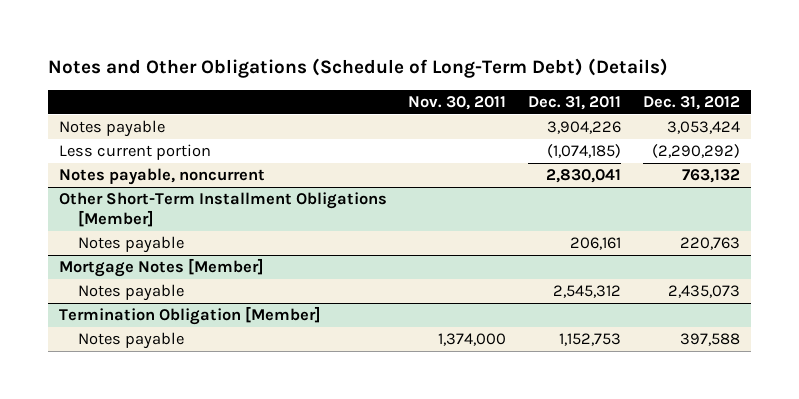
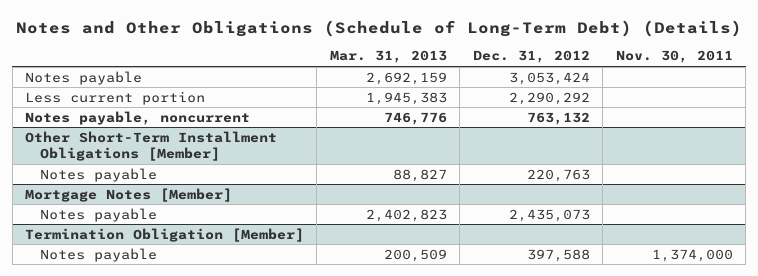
[528,95,622,110] Dec. 31, 2011 -> none
none -> [329,50,447,64] Mar. 31, 2013
[652,144,741,159] (2,290,292) -> [508,91,590,105] 2,290,292

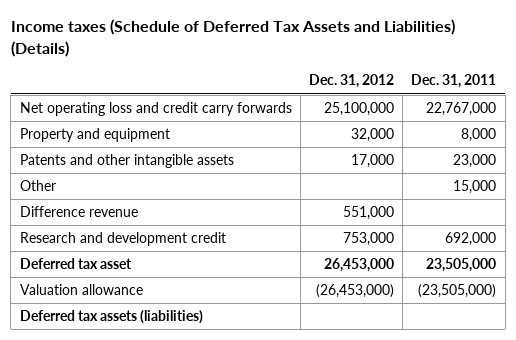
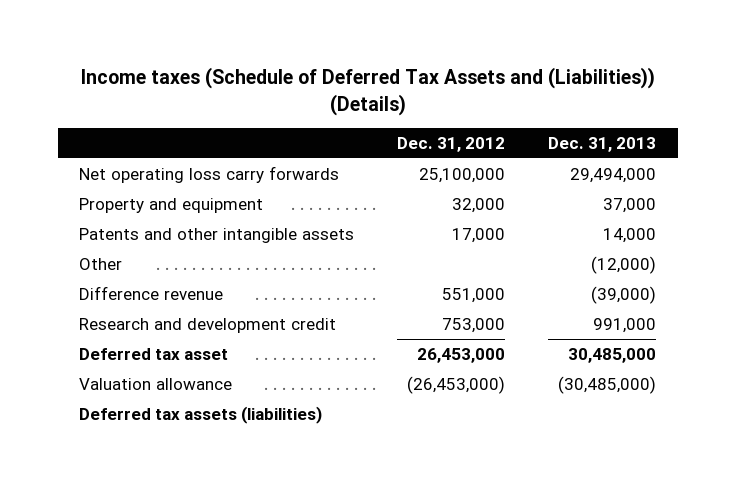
[10,19,455,57] Income taxes (Schedule of Deferred Tax Assets and Liabilities) (Details) -> [80,67,655,116] Income taxes (Schedule of Deferred Tax Assets and (Liabilities)) (Details)
[411,74,497,89] Dec. 31, 2011 -> none
none -> [548,136,657,152] Dec. 31, 2013
[19,102,292,117] Net operating loss and credit carry forwards -> [79,166,340,184] Net operating loss carry forwards

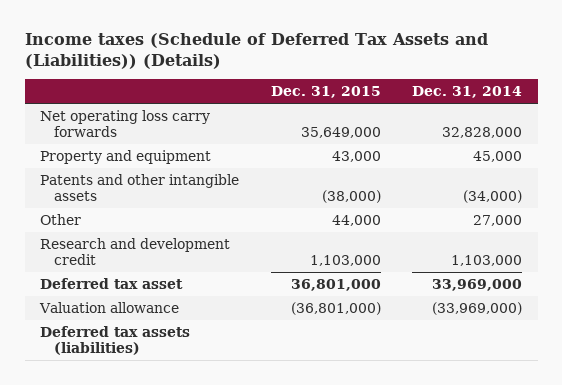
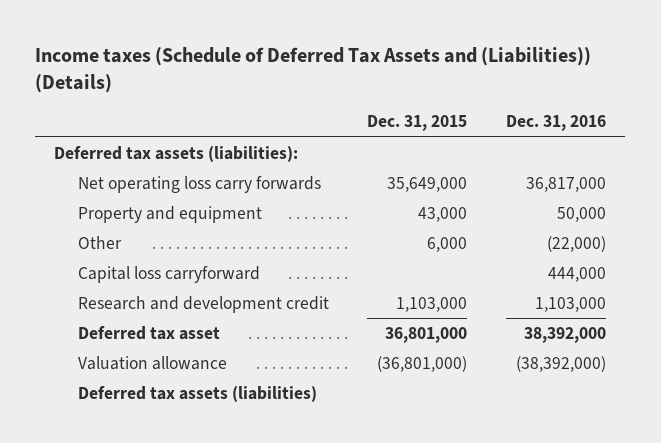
[412,86,523,99] Dec. 31, 2014 -> none
none -> [506,115,607,132] Dec. 31, 2016
none -> [54,145,299,162] Deferred tax assets (liabilities):
[40,173,240,202] Patents and other intangible assets -> none
[331,214,381,226] 44,000 -> [427,236,468,252] 6,000
none -> [77,265,260,283] Capital loss carryforward

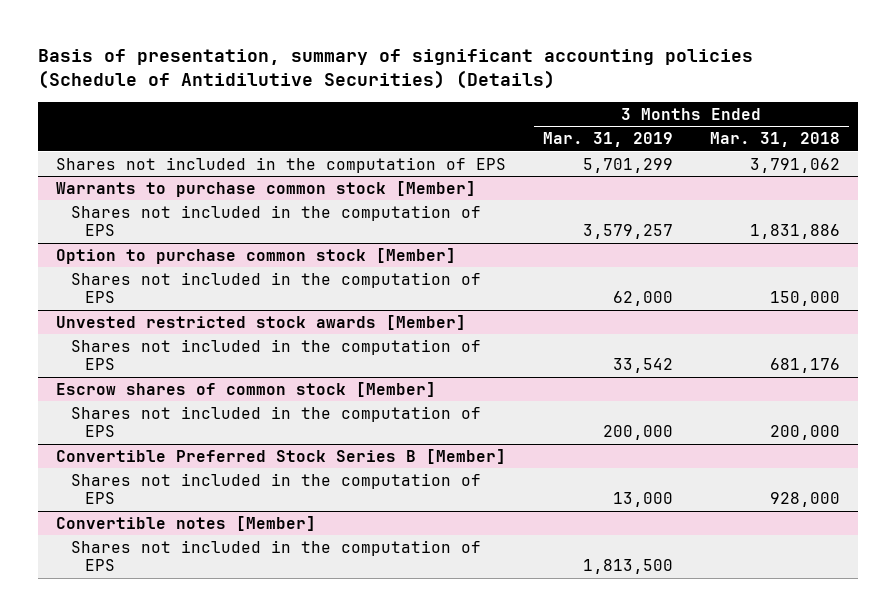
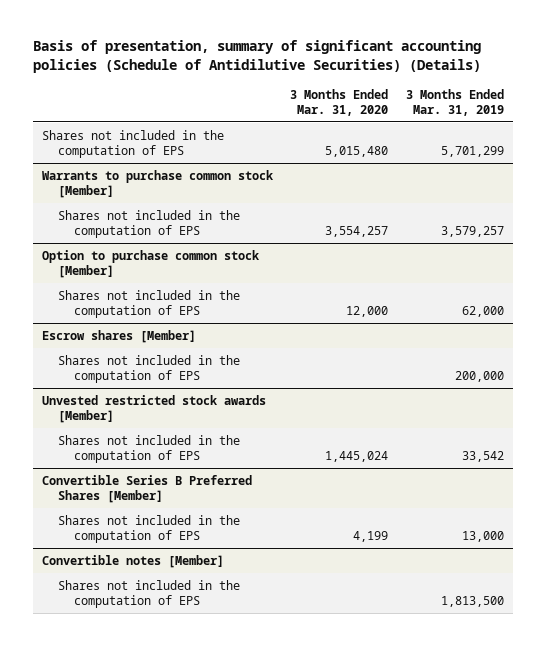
[709,132,840,148] Mar. 31, 2018 -> none
none -> [290,88,389,116] 3 Months Ended Mar. 31, 2020
none -> [41,329,196,343] Escrow shares [Member]
none -> [57,354,240,383] Shares not included in the computation of EPS
[56,381,437,397] Escrow shares of common stock [Member] -> none
[70,405,481,438] Shares not included in the computation of EPS -> none
[56,448,507,464] Convertible Preferred Stock Series B [Member] -> [41,474,252,503] Convertible Series B Preferred Shares [Member]

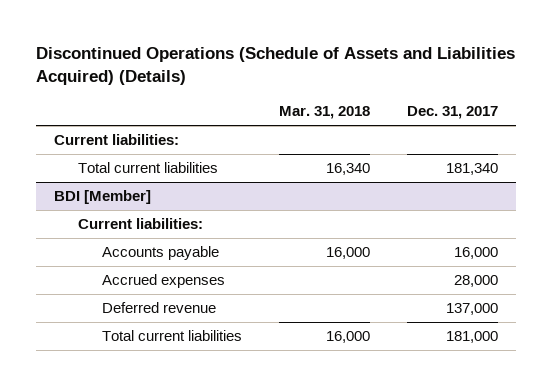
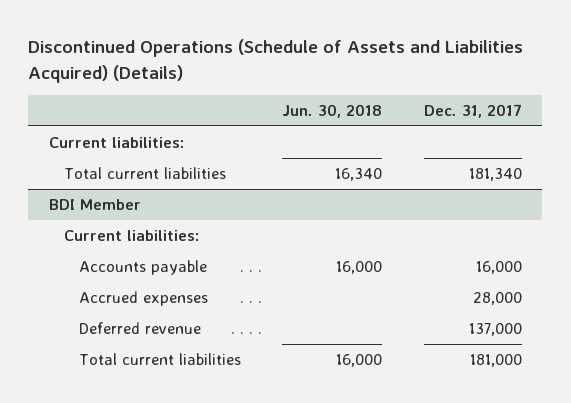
[278,106,370,120] Mar. 31, 2018 -> none
none -> [282,103,383,118] Jun. 30, 2018
[54,190,152,205] BDI [Member] -> [48,198,141,210] BDI Member

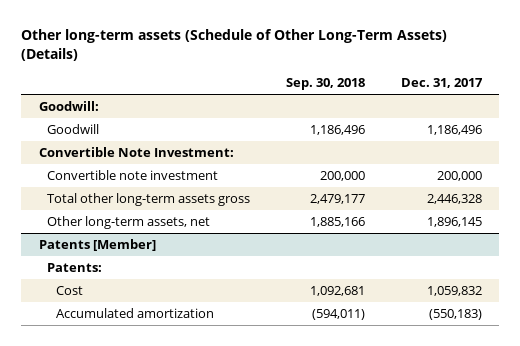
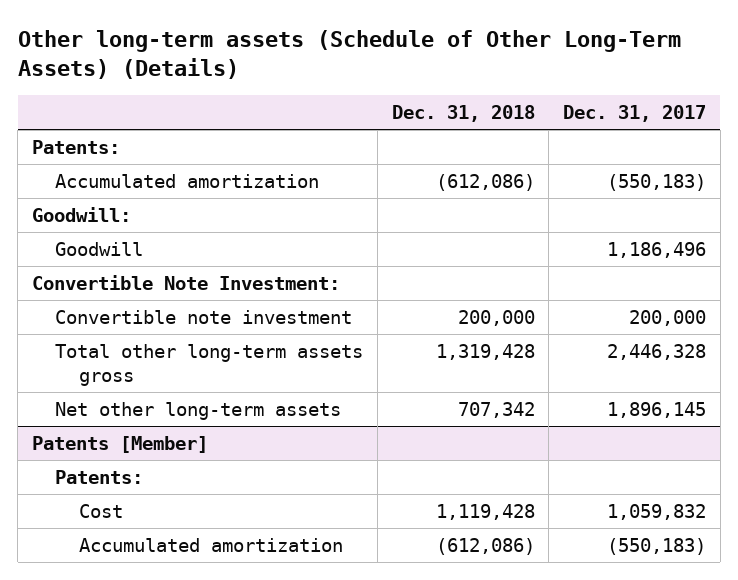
[286,78,366,91] Sep. 30, 2018 -> none
none -> [391,105,535,123] Dec. 31, 2018
none -> [31,139,120,154] Patents:
none -> [55,173,320,188] Accumulated amortization
[47,215,211,229] Other long-term assets, net -> [55,401,342,420] Net other long-term assets

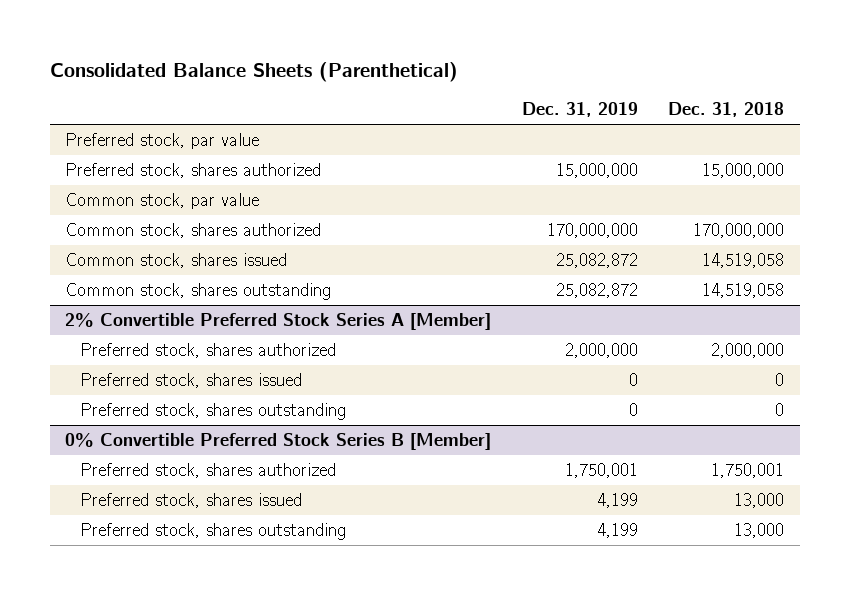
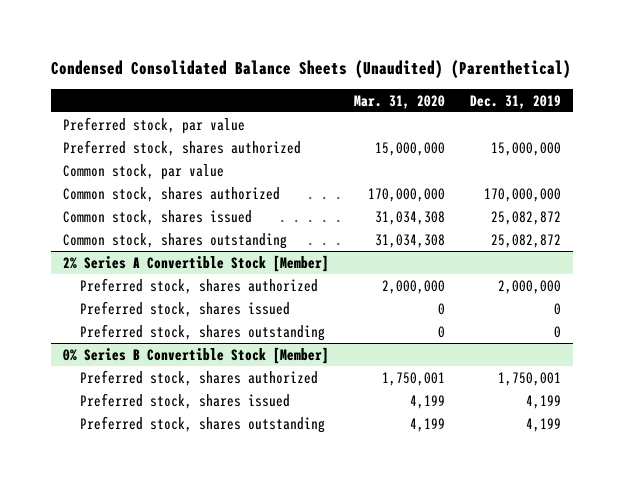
[49,61,458,82] Consolidated Balance Sheets (Parenthetical) -> [50,59,571,78] Condensed Consolidated Balance Sheets (Unaudited) (Parenthetical)
[668,102,785,118] Dec. 31, 2018 -> none
none -> [353,94,445,109] Mar. 31, 2020
[64,312,491,331] 2% Convertible Preferred Stock Series A [Member] -> [63,254,330,272] 2% Series A Convertible Stock [Member]
[64,432,491,451] 0% Convertible Preferred Stock Series B [Member] -> [63,346,330,364] 0% Series B Convertible Stock [Member]

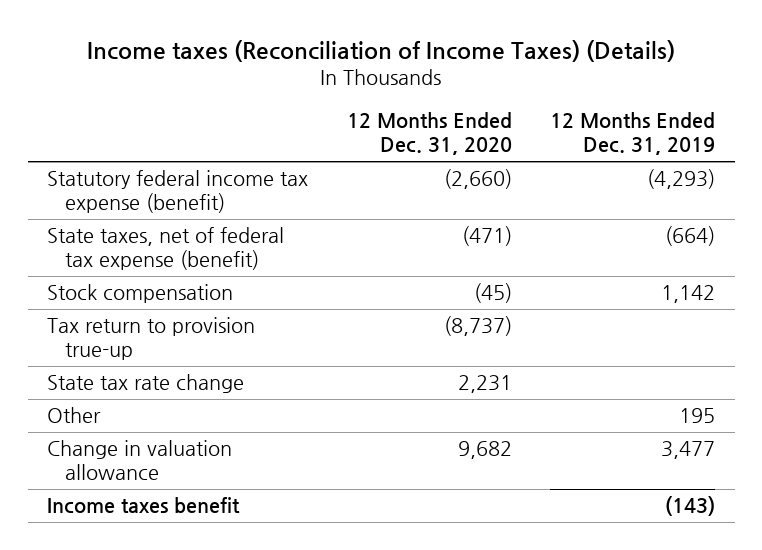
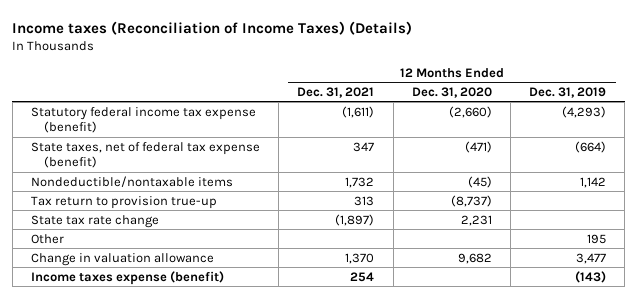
none -> [297,86,375,98] Dec. 31, 2021
[46,284,233,304] Stock compensation -> [30,175,233,187] Nondeductible/nontaxable items
[46,497,240,515] Income taxes benefit -> [30,270,224,285] Income taxes expense (benefit)

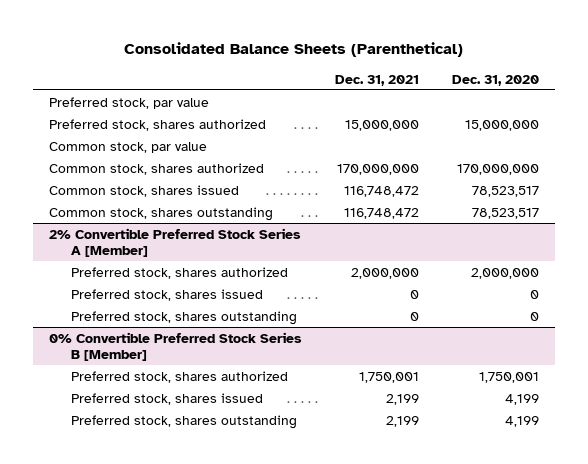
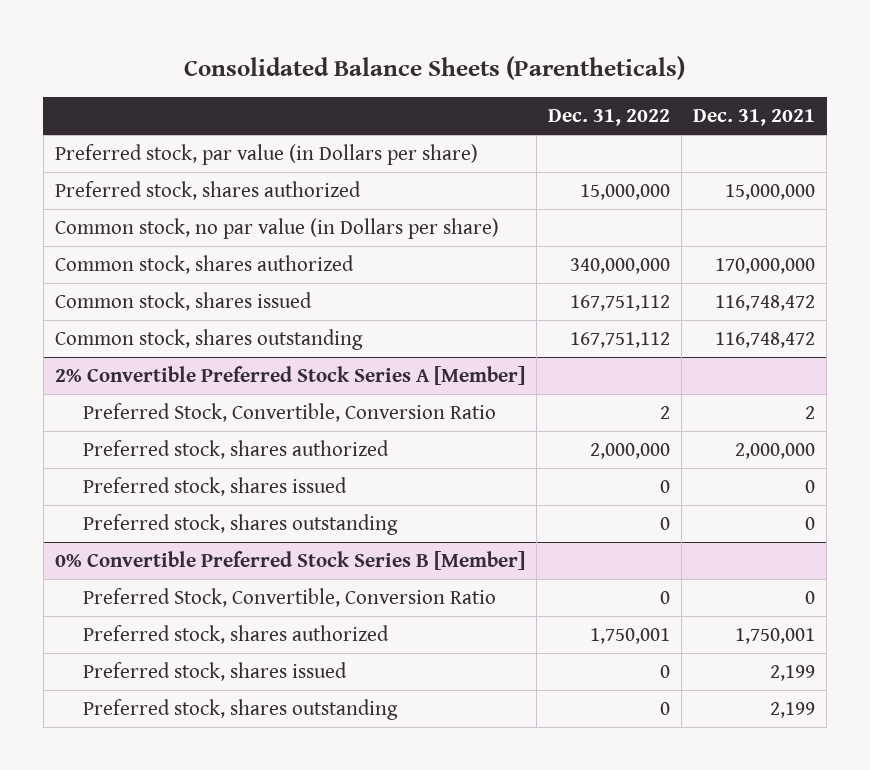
[124,42,464,58] Consolidated Balance Sheets (Parenthetical) -> [183,55,685,80] Consolidated Balance Sheets (Parentheticals)
[451,74,539,86] Dec. 31, 2020 -> none
none -> [547,109,670,127] Dec. 31, 2022
[49,96,210,109] Preferred stock, par value -> [54,144,478,166] Preferred stock, par value (in Dollars per share)
[49,141,208,153] Common stock, par value -> [54,218,499,240] Common stock, no par value (in Dollars per share)
none -> [82,403,496,423] Preferred Stock, Convertible, Conversion Ratio
none -> [82,588,496,608] Preferred Stock, Convertible, Conversion Ratio

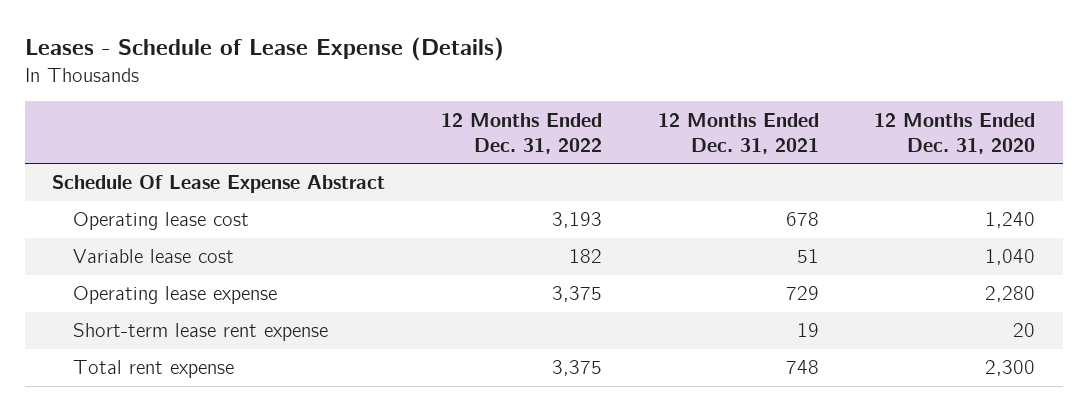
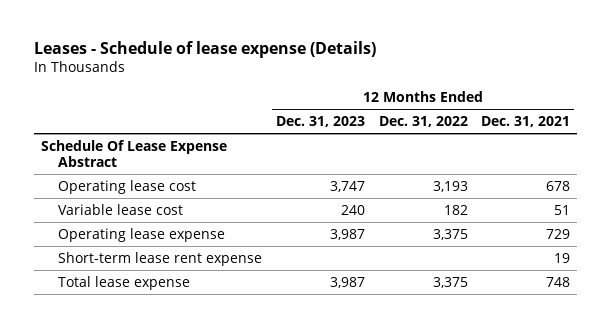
[24,37,504,62] Leases - Schedule of Lease Expense (Details) -> [33,41,376,59] Leases - Schedule of lease expense (Details)
[874,112,1036,154] 12 Months Ended Dec. 31, 2020 -> none
none -> [275,116,365,128] Dec. 31, 2023
[72,360,234,379] Total rent expense -> [58,275,191,290] Total lease expense

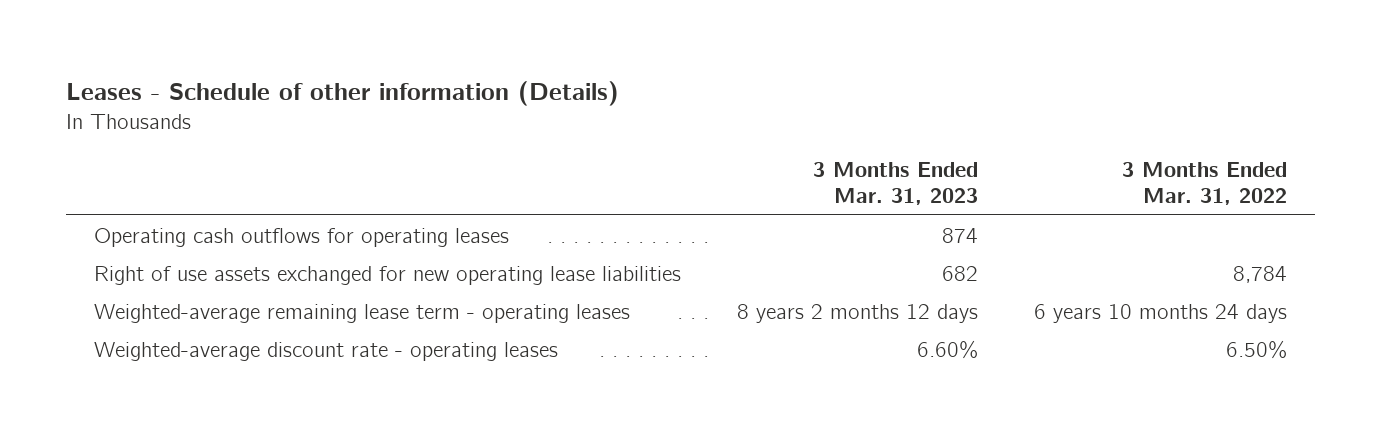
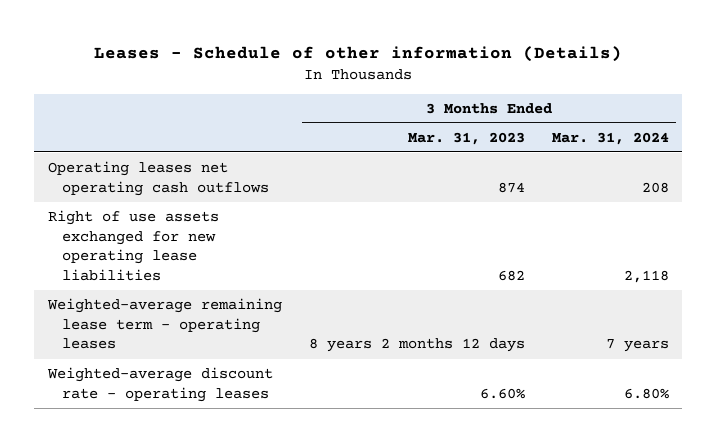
[1122,162,1288,206] 3 Months Ended Mar. 31, 2022 -> none
none -> [551,131,669,145] Mar. 31, 2024
[94,227,510,247] Operating cash outflows for operating leases -> [47,160,269,196] Operating leases net operating cash outflows

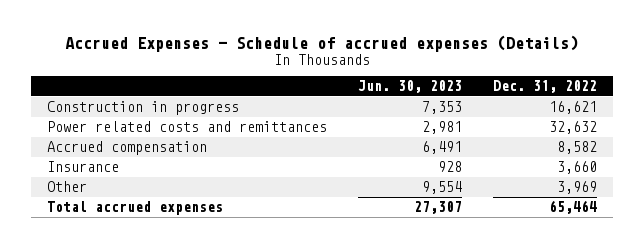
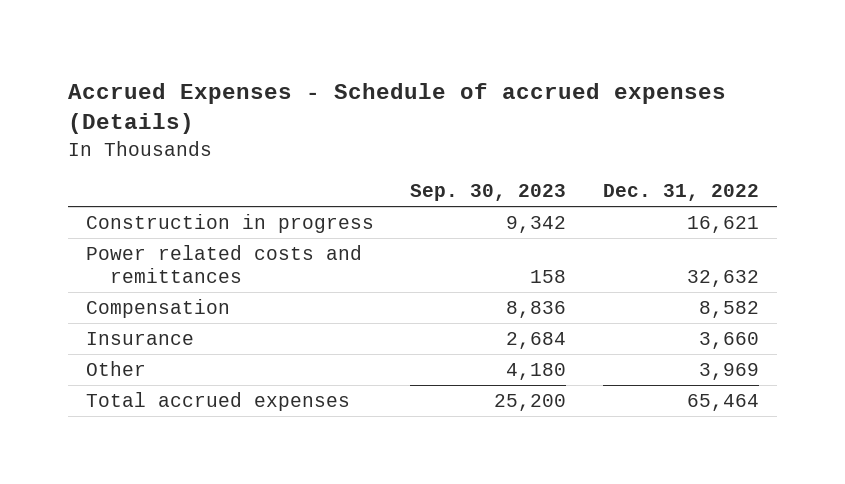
[357,80,462,94] Jun. 30, 2023 -> none
none -> [410,184,567,202] Sep. 30, 2023
[46,141,207,156] Accrued compensation -> [86,298,231,318] Compensation

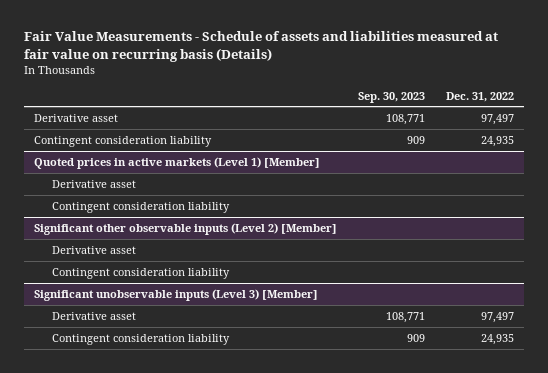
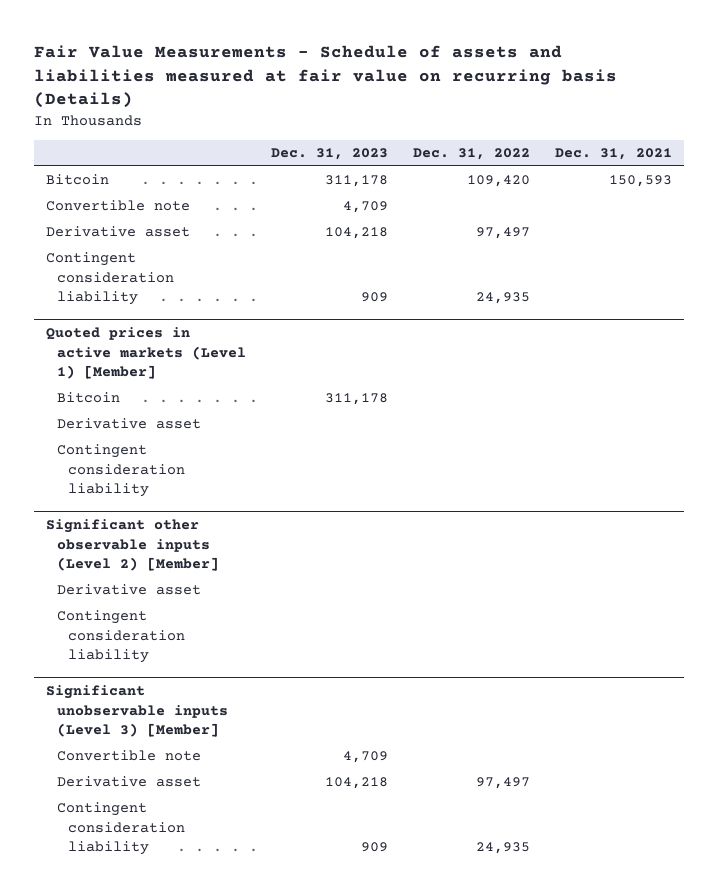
[358,91,426,103] Sep. 30, 2023 -> none
none -> [270,148,388,161] Dec. 31, 2023
none -> [554,148,672,161] Dec. 31, 2021
none -> [46,174,110,186] Bitcoin
none -> [46,200,191,212] Convertible note
none -> [57,392,121,404] Bitcoin
none -> [57,750,202,762] Convertible note

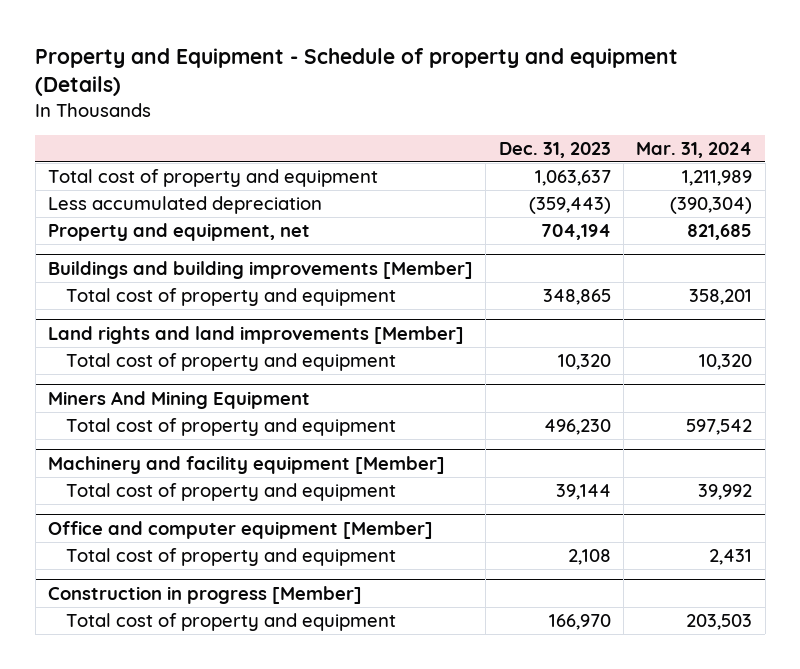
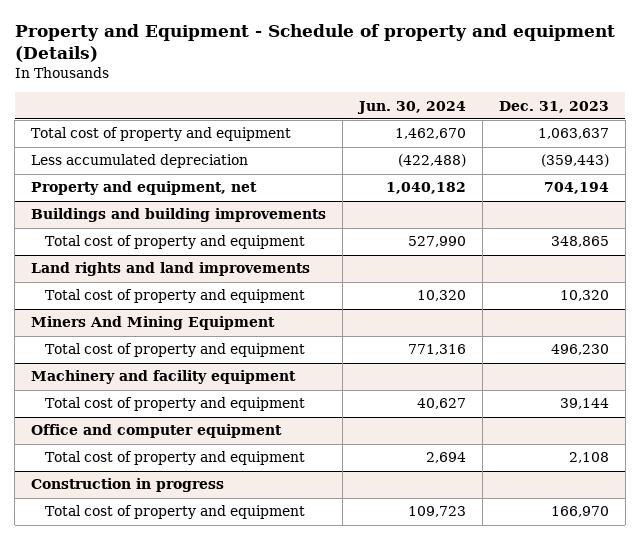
[636,142,753,159] Mar. 31, 2024 -> none
none -> [357,100,467,114] Jun. 30, 2024
[48,260,474,279] Buildings and building improvements [Member] -> [31,208,327,223] Buildings and building improvements
[48,325,465,344] Land rights and land improvements [Member] -> [31,262,311,277] Land rights and land improvements
[48,455,446,474] Machinery and facility equipment [Member] -> [31,370,297,385] Machinery and facility equipment
[48,520,434,539] Office and computer equipment [Member] -> [31,424,283,439] Office and computer equipment
[48,585,363,604] Construction in progress [Member] -> [31,478,225,493] Construction in progress

